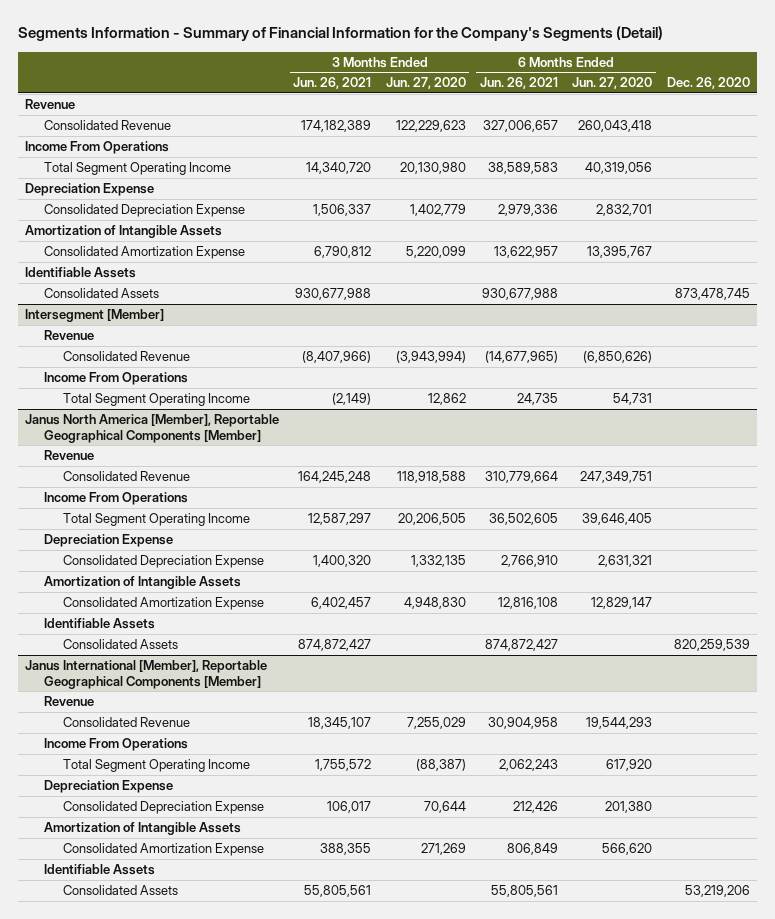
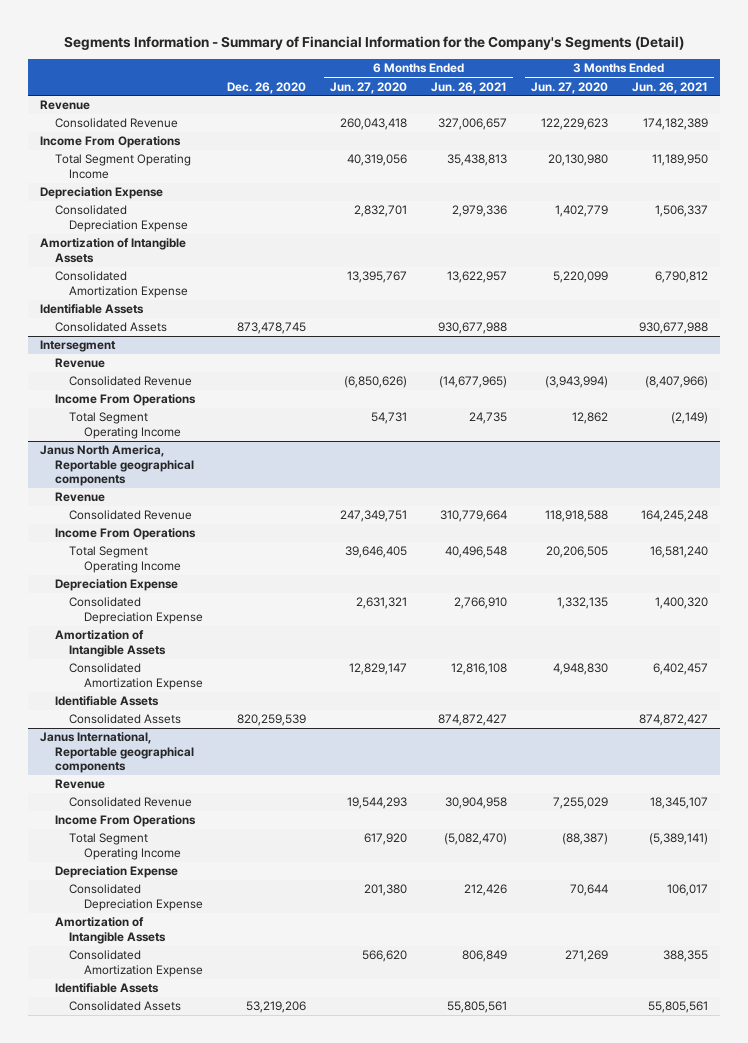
[306,162,372,175] 14,340,720 -> [651,154,708,167] 11,189,950
[487,162,558,175] 38,589,583 -> [447,154,508,167] 35,438,813
[25,309,165,323] Intersegment [Member] -> [39,340,116,353] Intersegment
[25,414,280,443] Janus North America [Member], Reportable Geographical Components [Member] -> [39,445,194,487] Janus North America, Reportable geographical components
[308,513,372,526] 12,587,297 -> [649,546,708,559] 16,581,240
[488,513,558,526] 36,502,605 -> [445,546,508,559] 40,496,548
[25,660,268,689] Janus International [Member], Reportable Geographical Components [Member] -> [39,732,194,774] Janus International, Reportable geographical components
[315,759,372,772] 1,755,572 -> [648,833,708,846] (5,389,141)
[498,759,558,772] 2,062,243 -> [444,833,508,846] (5,082,470)

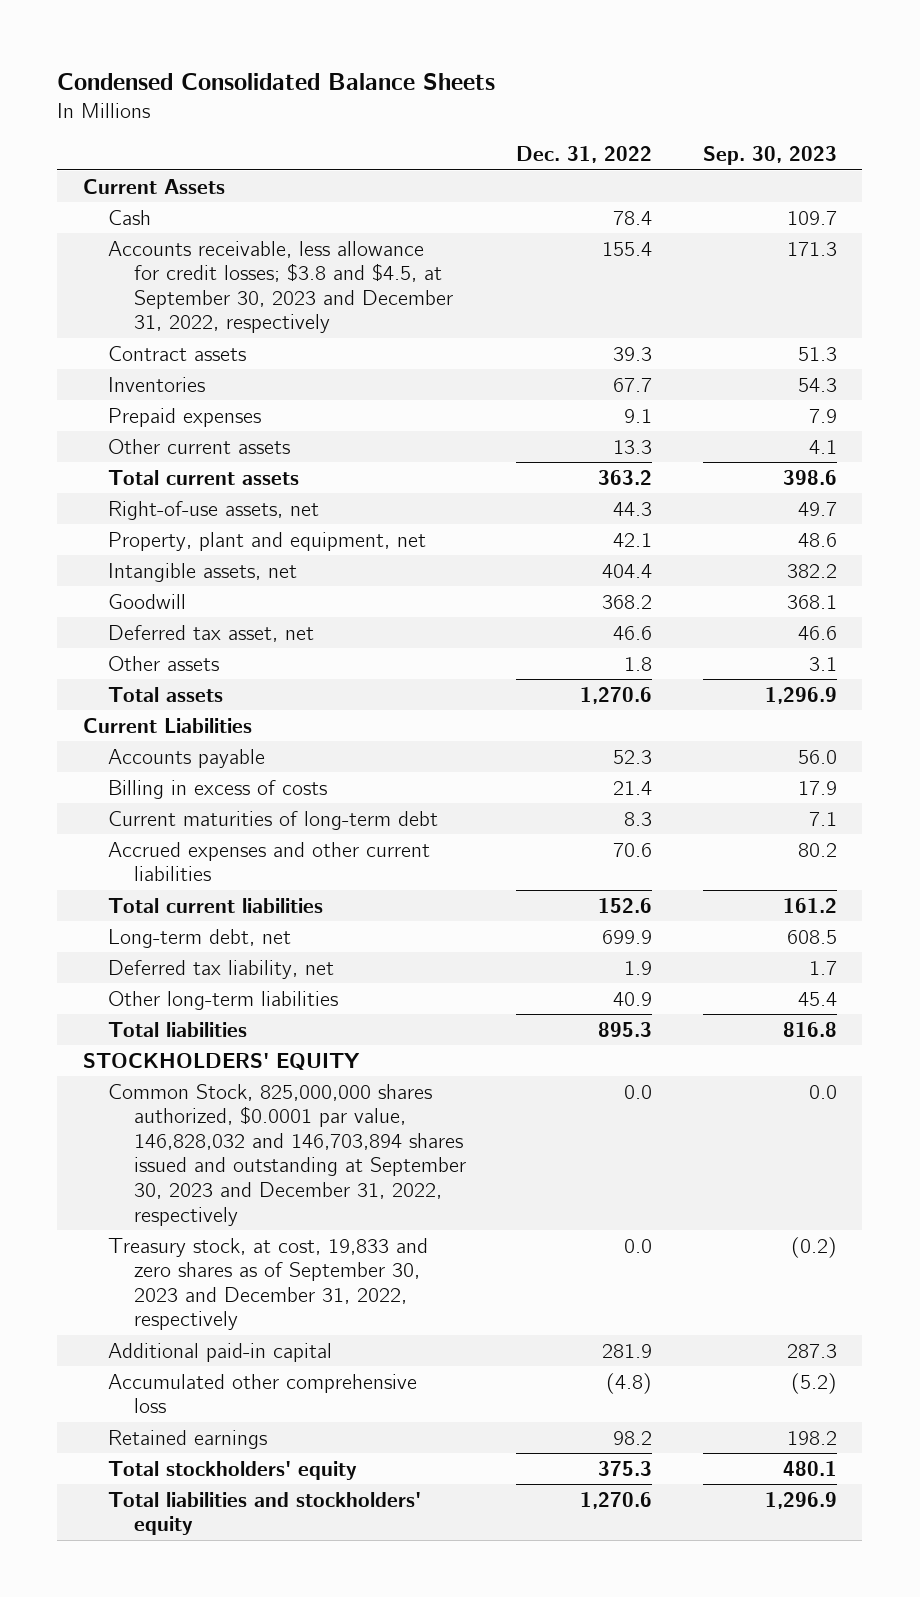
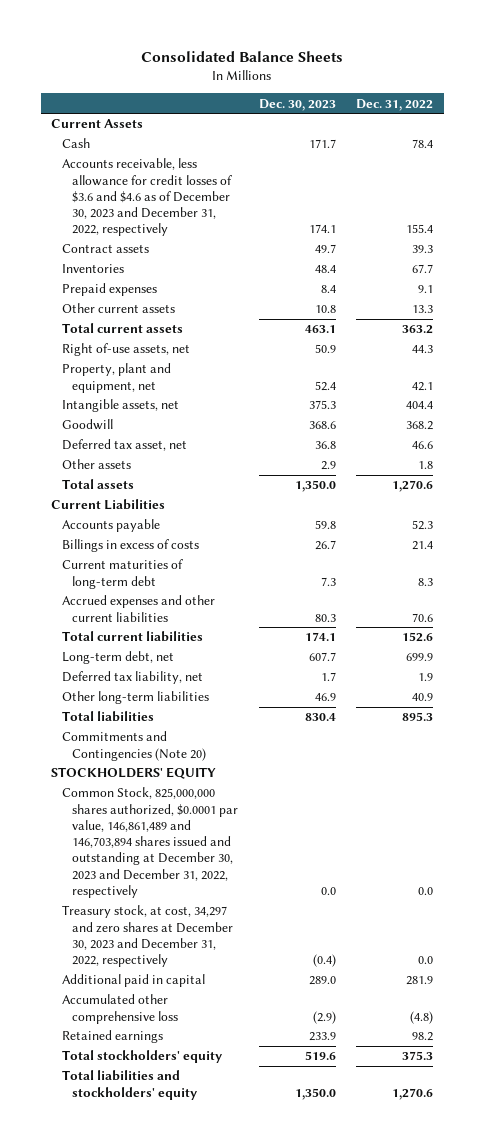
[57,72,496,90] Condensed Consolidated Balance Sheets -> [141,50,344,62] Consolidated Balance Sheets
[703,146,838,166] Sep. 30, 2023 -> none
none -> [258,98,336,111] Dec. 30, 2023
[108,240,453,334] Accounts receivable, less allowance for credit losses; $3.8 and $4.5, at September 30, 2023 and December 31, 2022, respectively -> [61,158,232,237] Accounts receivable, less allowance for credit losses of $3.6 and $4.6 as of December 30, 2023 and December 31, 2022, respectively
[108,500,320,520] Right-of-use assets, net -> [61,343,190,357] Right of-use assets, net
[108,779,328,799] Billing in excess of costs -> [61,539,199,553] Billings in excess of costs
none -> [61,731,206,761] Commitments and Contingencies (Note 20)
[108,1083,466,1226] Common Stock, 825,000,000 shares authorized, $0.0001 par value, 146,828,032 and 146,703,894 shares issued and outstanding at September 30, 2023 and December 31, 2022, respectively -> [61,787,238,898] Common Stock, 825,000,000 shares authorized, $0.0001 par value, 146,861,489 and 146,703,894 shares issued and outstanding at December 30, 2023 and December 31, 2022, respectively
[108,1237,429,1331] Treasury stock, at cost, 19,833 and zero shares as of September 30, 2023 and December 31, 2022, respectively -> [61,905,233,968] Treasury stock, at cost, 34,297 and zero shares at December 30, 2023 and December 31, 2022, respectively
[108,1342,333,1362] Additional paid-in capital -> [61,974,205,988] Additional paid in capital

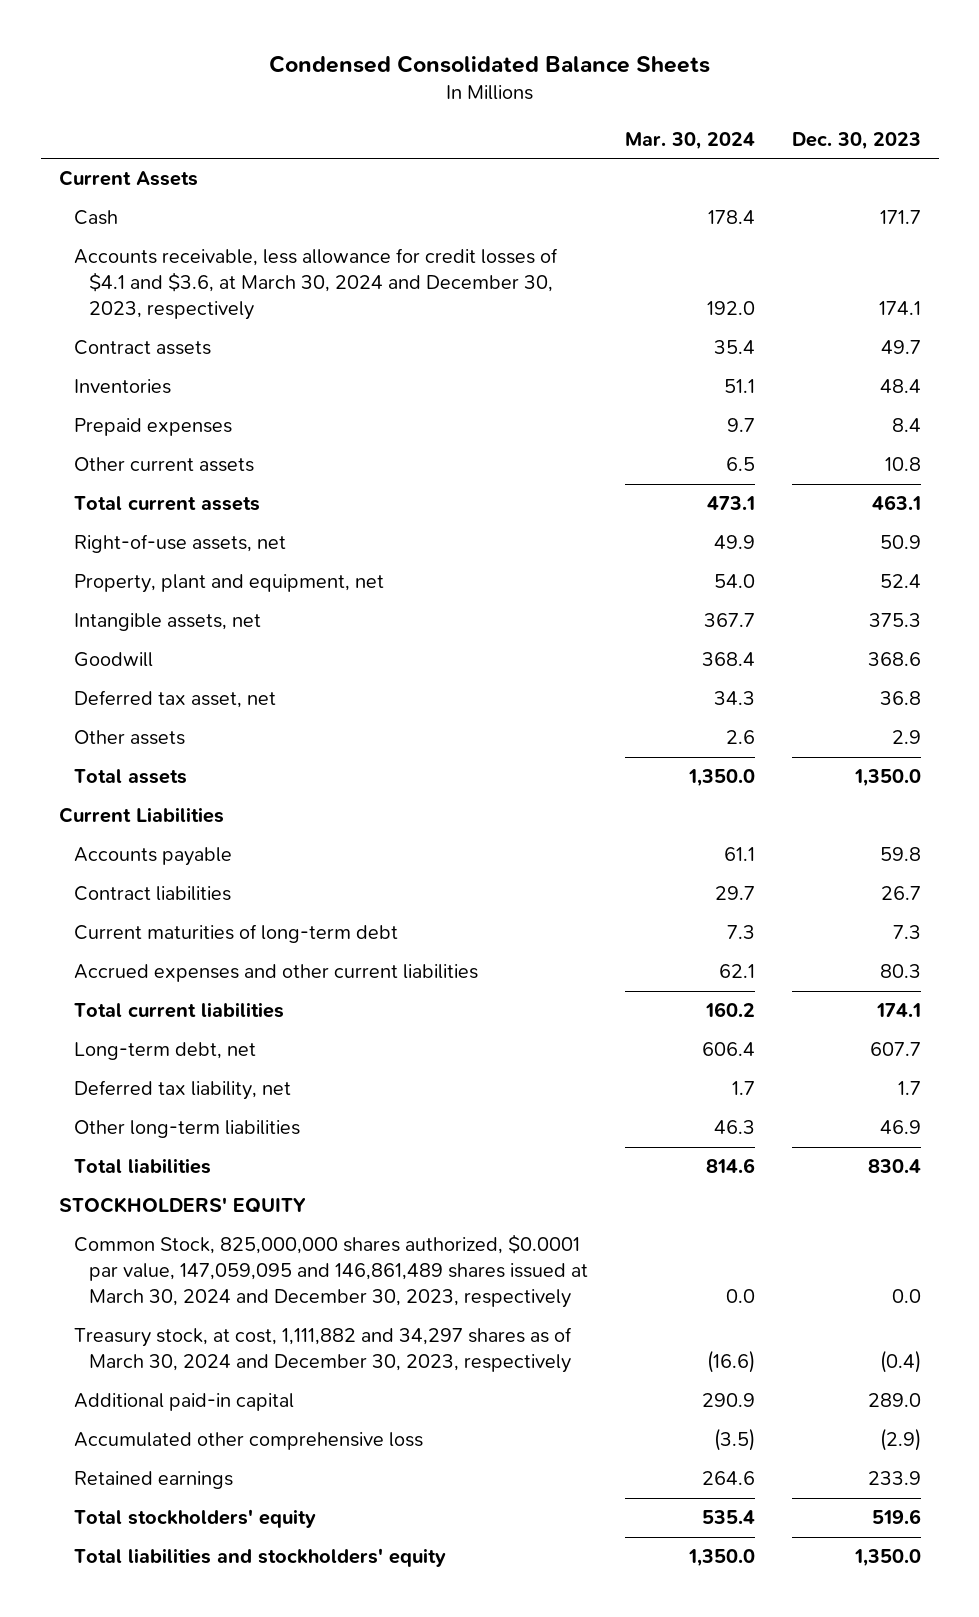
[141,50,344,62] Consolidated Balance Sheets -> [268,54,710,73] Condensed Consolidated Balance Sheets
[356,98,434,111] Dec. 31, 2022 -> none
none -> [624,131,755,150] Mar. 30, 2024
[61,158,232,237] Accounts receivable, less allowance for credit losses of $3.6 and $4.6 as of December 30, 2023 and December 31, 2022, respectively -> [73,248,558,320] Accounts receivable, less allowance for credit losses of $4.1 and $3.6, at March 30, 2024 and December 30, 2023, respectively
[61,343,190,357] Right of-use assets, net -> [73,534,286,554] Right-of-use assets, net
[61,539,199,553] Billings in excess of costs -> [73,886,231,902] Contract liabilities
[61,731,206,761] Commitments and Contingencies (Note 20) -> none
[61,787,238,898] Common Stock, 825,000,000 shares authorized, $0.0001 par value, 146,861,489 and 146,703,894 shares issued and outstanding at December 30, 2023 and December 31, 2022, respectively -> [73,1234,588,1308] Common Stock, 825,000,000 shares authorized, $0.0001 par value, 147,059,095 and 146,861,489 shares issued at March 30, 2024 and December 30, 2023, respectively
[61,905,233,968] Treasury stock, at cost, 34,297 and zero shares at December 30, 2023 and December 31, 2022, respectively -> [73,1327,572,1374] Treasury stock, at cost, 1,111,882 and 34,297 shares as of March 30, 2024 and December 30, 2023, respectively
[61,974,205,988] Additional paid in capital -> [73,1393,294,1412] Additional paid-in capital

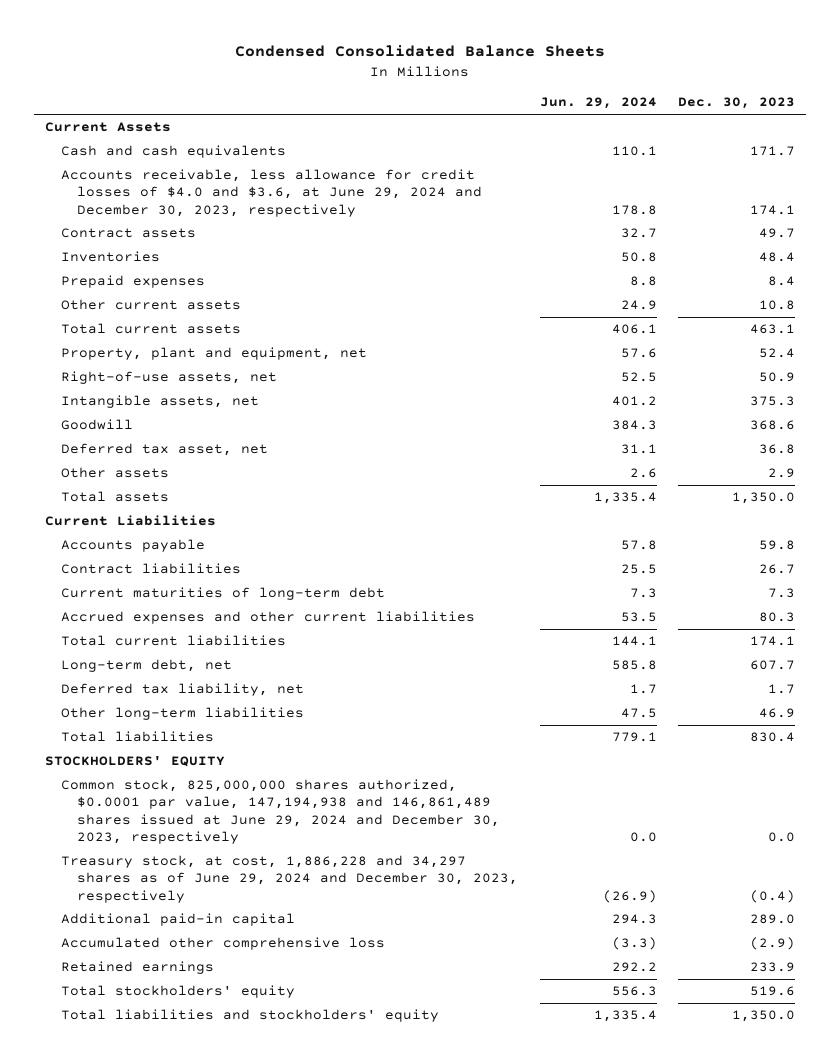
[624,131,755,150] Mar. 30, 2024 -> none
none -> [539,97,657,110] Jun. 29, 2024
[73,210,118,226] Cash -> [60,145,286,159] Cash and cash equivalents
[73,248,558,320] Accounts receivable, less allowance for credit losses of $4.1 and $3.6, at March 30, 2024 and December 30, 2023, respectively -> [60,169,482,217] Accounts receivable, less allowance for credit losses of $4.0 and $3.6, at June 29, 2024 and December 30, 2023, respectively
[73,534,286,554] Right-of-use assets, net -> [60,371,277,385] Right-of-use assets, net
[73,1234,588,1308] Common Stock, 825,000,000 shares authorized, $0.0001 par value, 147,059,095 and 146,861,489 shares issued at March 30, 2024 and December 30, 2023, respectively -> [60,779,500,844] Common stock, 825,000,000 shares authorized, $0.0001 par value, 147,194,938 and 146,861,489 shares issued at June 29, 2024 and December 30, 2023, respectively
[73,1327,572,1374] Treasury stock, at cost, 1,111,882 and 34,297 shares as of March 30, 2024 and December 30, 2023, respectively -> [60,855,518,903] Treasury stock, at cost, 1,886,228 and 34,297 shares as of June 29, 2024 and December 30, 2023, respectively

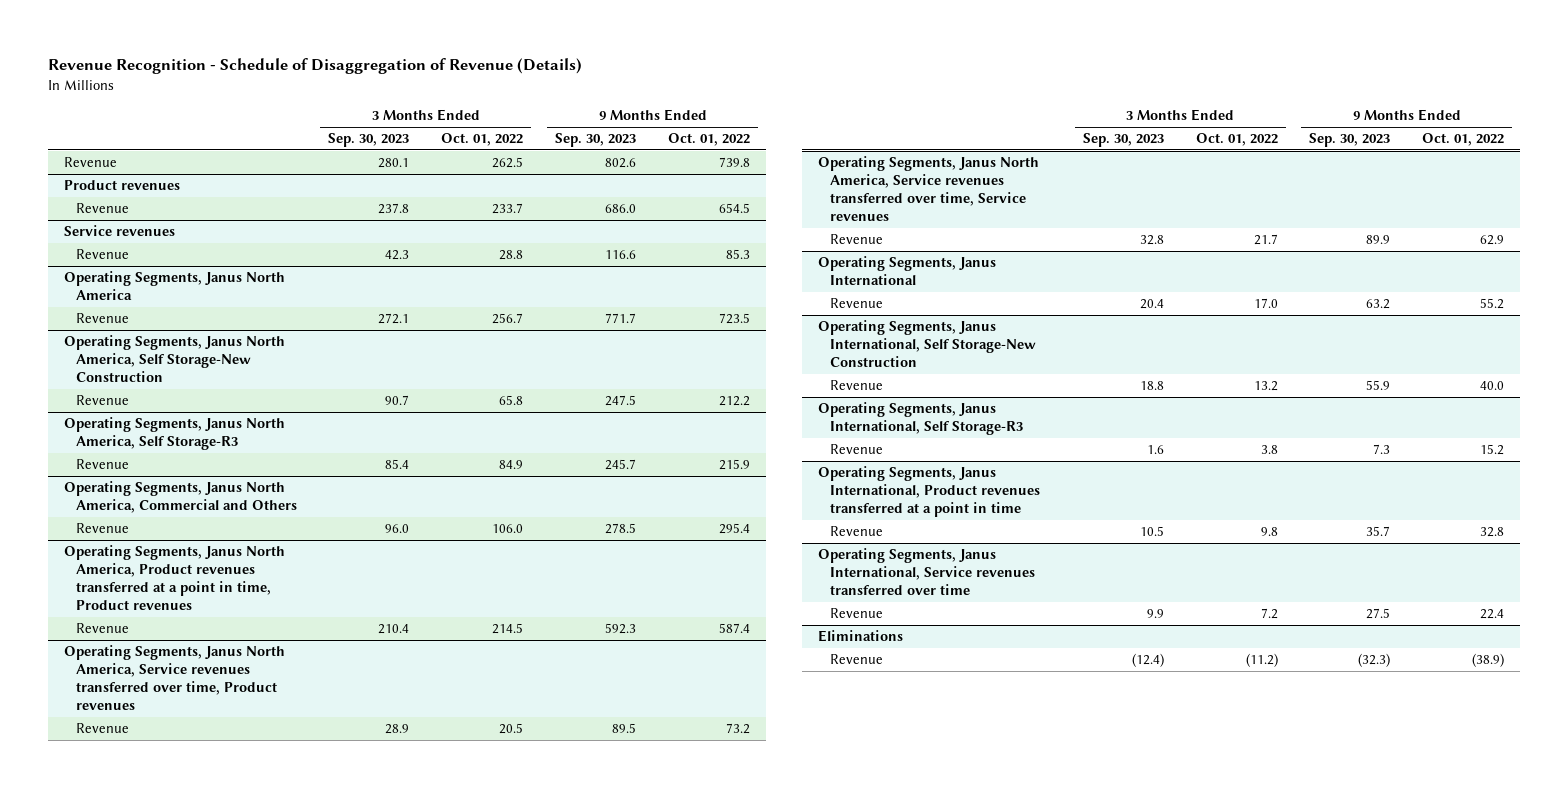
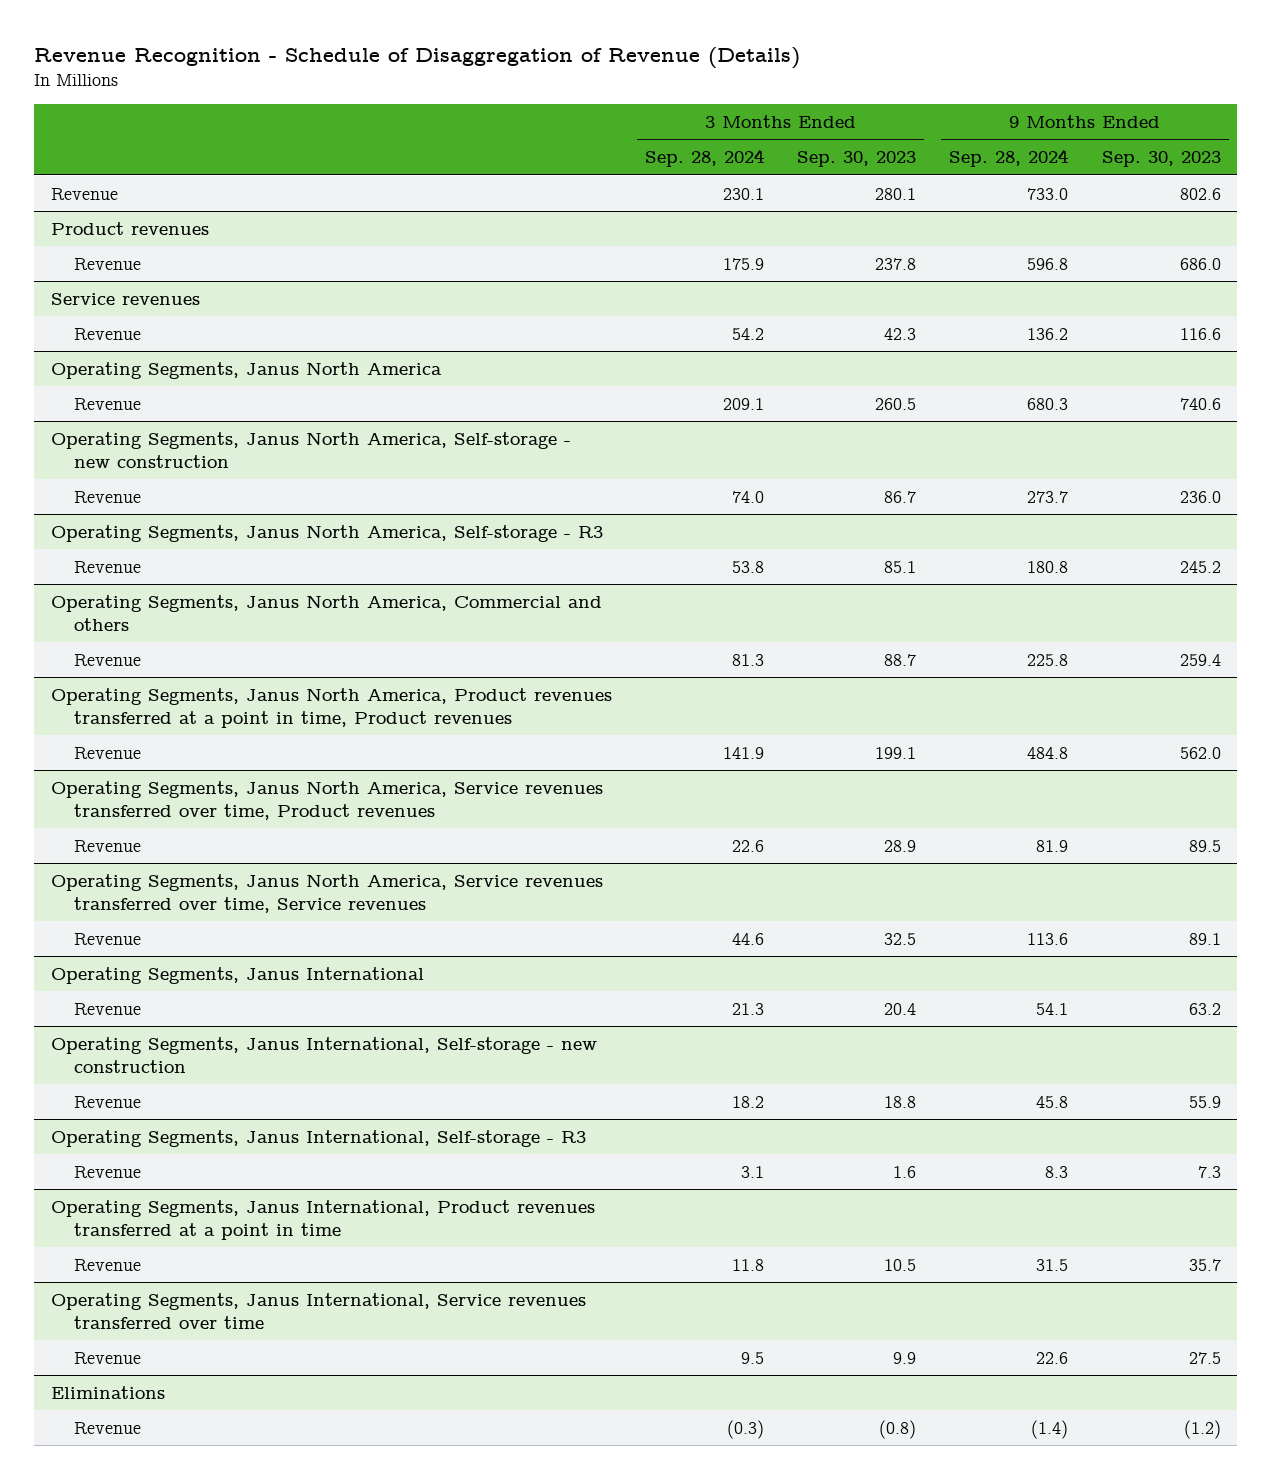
[441,133,524,147] Oct. 01, 2022 -> none
[667,133,750,147] Oct. 01, 2022 -> none
none -> [644,149,764,168] Sep. 28, 2024
none -> [949,149,1069,168] Sep. 28, 2024
[378,313,410,325] 272.1 -> [875,397,917,410] 260.5
[605,313,637,324] 771.7 -> [1179,397,1221,410] 740.6
[63,335,285,383] Operating Segments, Janus North America, Self Storage-New Construction -> [50,431,571,468] Operating Segments, Janus North America, Self-storage - new construction
[385,395,410,406] 90.7 -> [884,490,917,503] 86.7
[605,395,637,407] 247.5 -> [1179,490,1221,503] 236.0
[63,417,285,451] Operating Segments, Janus North America, Self Storage-R3 -> [50,524,603,542] Operating Segments, Janus North America, Self-storage - R3
[385,459,410,470] 85.4 -> [884,560,917,573] 85.1
[605,459,637,471] 245.7 -> [1179,560,1221,573] 245.2
[63,481,297,514] Operating Segments, Janus North America, Commercial and Others -> [50,594,602,631] Operating Segments, Janus North America, Commercial and others
[385,524,410,534] 96.0 -> [884,653,917,666] 88.7
[605,523,637,535] 278.5 -> [1179,653,1221,666] 259.4
[378,624,410,635] 210.4 -> [875,746,917,759] 199.1
[605,623,637,635] 592.3 -> [1179,746,1221,759] 562.0
[1139,235,1164,246] 32.8 -> [884,932,917,945] 32.5
[1366,235,1391,245] 89.9 -> [1188,932,1221,945] 89.1
[817,320,1036,368] Operating Segments, Janus International, Self Storage-New Construction -> [50,1036,597,1073] Operating Segments, Janus International, Self-storage - new construction
[817,402,1023,436] Operating Segments, Janus International, Self Storage-R3 -> [50,1129,586,1147] Operating Segments, Janus International, Self-storage - R3
[1131,653,1164,668] (12.4) -> [879,1419,917,1439] (0.8)
[1358,653,1391,668] (32.3) -> [1183,1419,1221,1439] (1.2)

